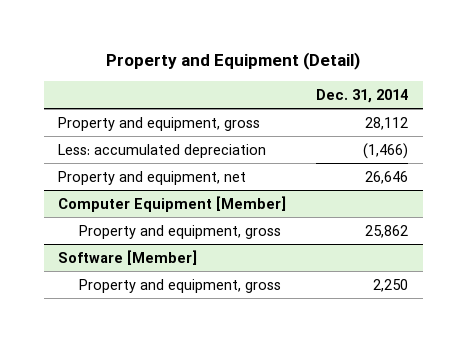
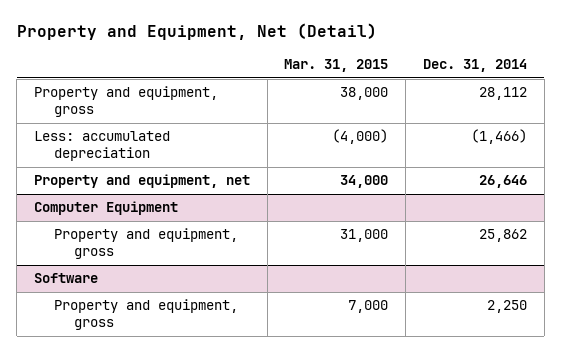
[106,52,361,71] Property and Equipment (Detail) -> [16,23,377,41] Property and Equipment, Net (Detail)
none -> [284,58,389,72] Mar. 31, 2015
[58,195,287,212] Computer Equipment [Member] -> [33,201,178,216] Computer Equipment
[58,249,198,265] Software [Member] -> [33,273,98,284] Software

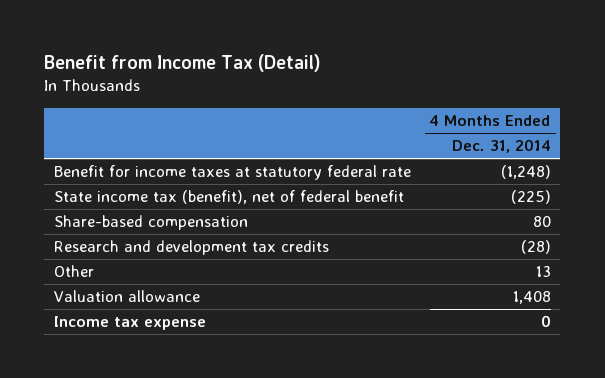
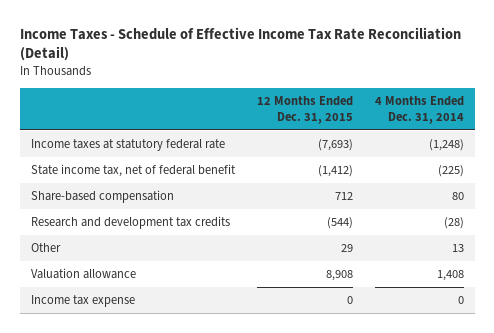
[44,54,322,73] Benefit from Income Tax (Detail) -> [19,27,461,62] Income Taxes - Schedule of Effective Income Tax Rate Reconciliation (Detail)
none -> [256,95,353,125] 12 Months Ended Dec. 31, 2015
[53,165,411,181] Benefit for income taxes at statutory federal rate -> [30,138,225,151] Income taxes at statutory federal rate
[53,190,404,205] State income tax (benefit), net of federal benefit -> [30,163,236,177] State income tax, net of federal benefit

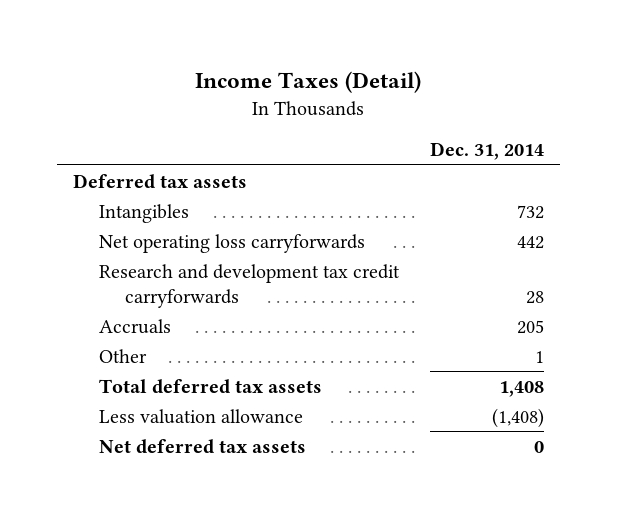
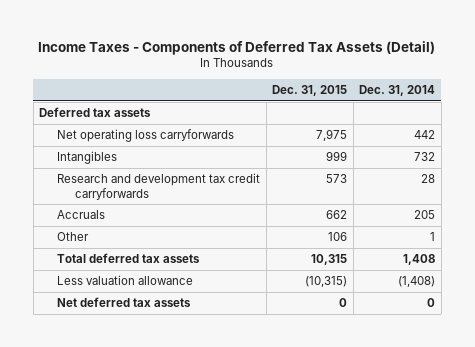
[195,70,422,93] Income Taxes (Detail) -> [38,40,436,55] Income Taxes - Components of Deferred Tax Assets (Detail)
none -> [272,85,348,97] Dec. 31, 2015
[98,203,189,223] Intangibles -> [57,151,118,165] Intangibles

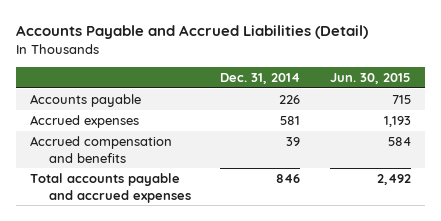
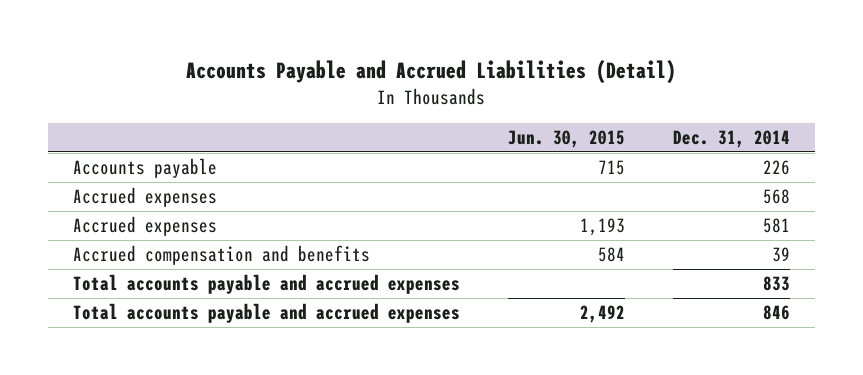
none -> [72,187,217,208] Accrued expenses
none -> [72,274,460,295] Total accounts payable and accrued expenses

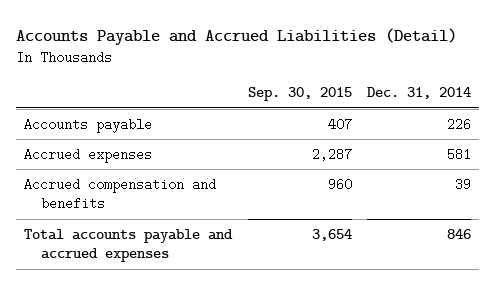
[507,130,625,149] Jun. 30, 2015 -> none
none -> [247,87,352,102] Sep. 30, 2015
[72,187,217,208] Accrued expenses -> none
[72,274,460,295] Total accounts payable and accrued expenses -> none

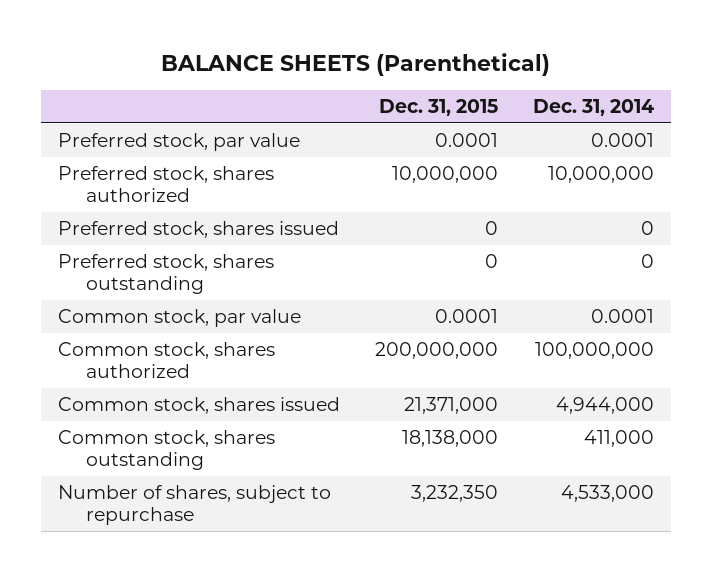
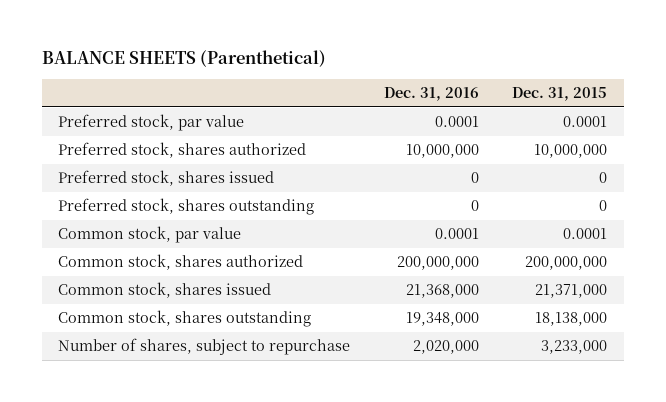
[532,98,654,116] Dec. 31, 2014 -> none
none -> [383,86,479,101] Dec. 31, 2016
[411,485,499,503] 3,232,350 -> [541,340,608,355] 3,233,000

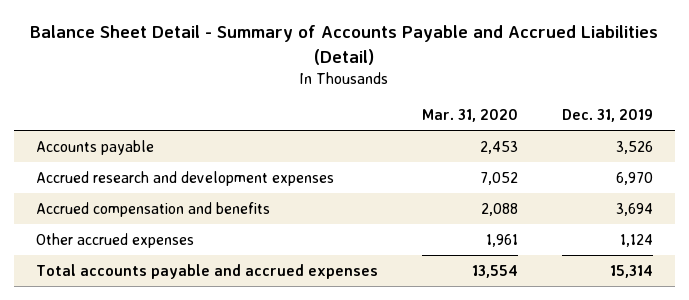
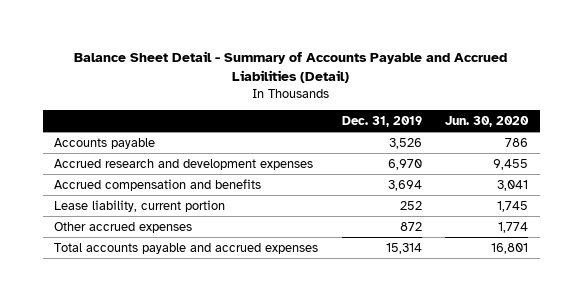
[421,109,518,123] Mar. 31, 2020 -> none
none -> [445,115,530,127] Jun. 30, 2020
none -> [54,199,226,212] Lease liability, current portion
[619,233,653,247] 1,124 -> [399,221,422,231] 872

